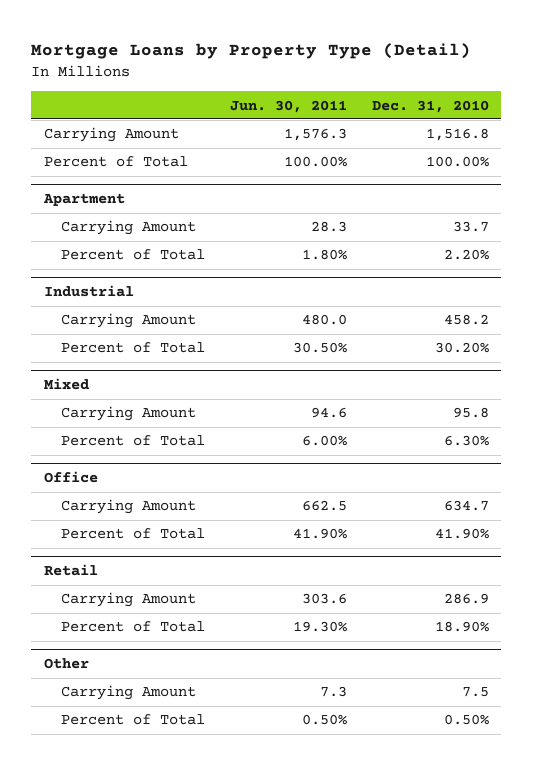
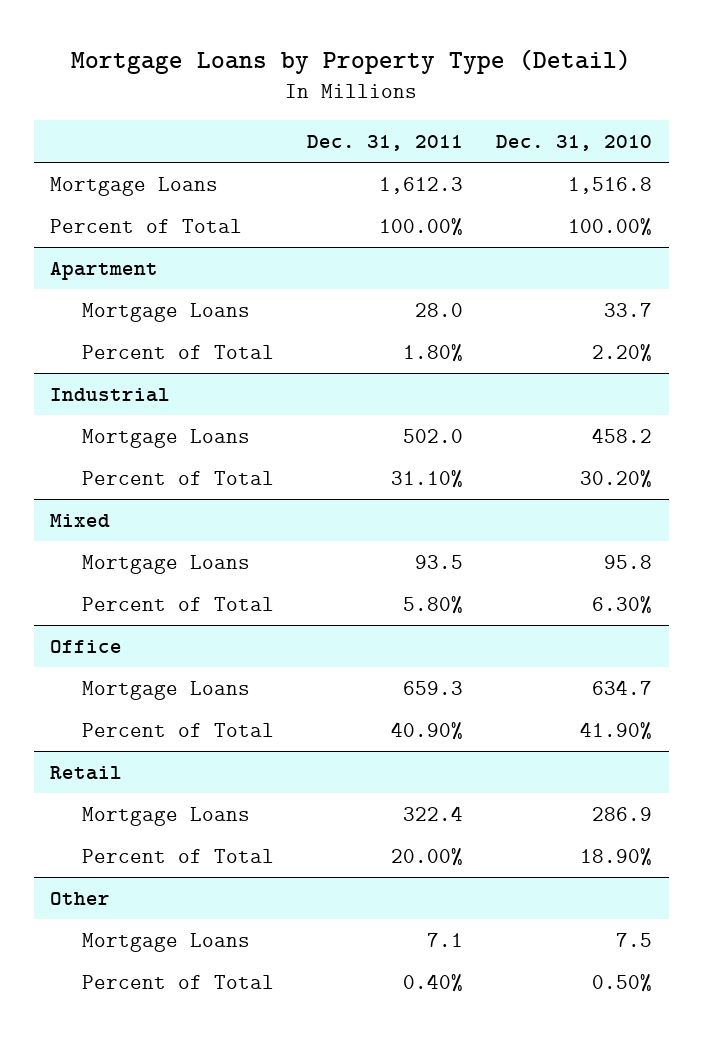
[230,99,348,113] Jun. 30, 2011 -> none
none -> [307,135,464,152] Dec. 31, 2011
[43,127,179,143] Carrying Amount -> [49,176,218,196] Mortgage Loans
[61,220,197,236] Carrying Amount -> [82,302,251,322] Mortgage Loans
[61,313,197,329] Carrying Amount -> [82,428,251,448] Mortgage Loans
[61,406,197,422] Carrying Amount -> [82,554,251,574] Mortgage Loans
[61,499,197,515] Carrying Amount -> [82,680,251,700] Mortgage Loans
[61,592,197,608] Carrying Amount -> [82,806,251,826] Mortgage Loans
[61,685,197,701] Carrying Amount -> [82,932,251,952] Mortgage Loans

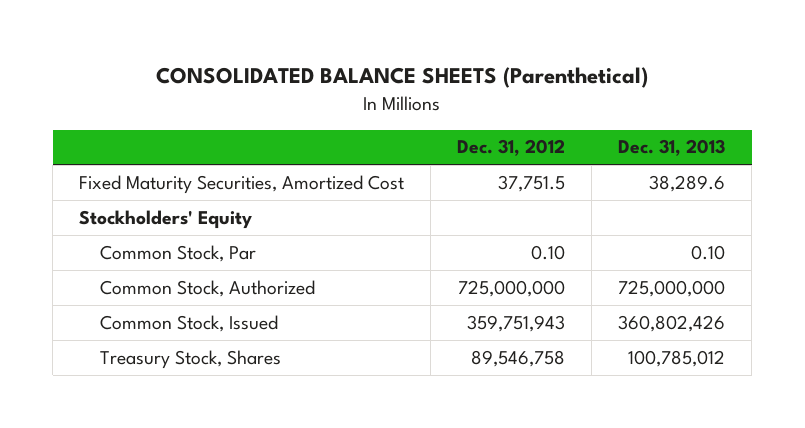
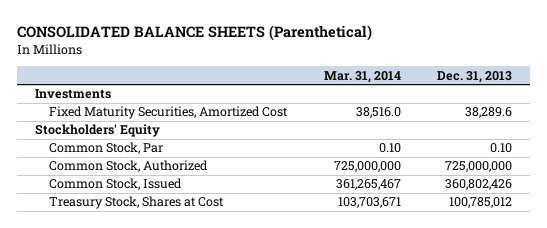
[457,139,566,157] Dec. 31, 2012 -> none
none -> [323,70,401,83] Mar. 31, 2014
none -> [35,89,112,100] Investments
[99,349,281,369] Treasury Stock, Shares -> [49,196,225,210] Treasury Stock, Shares at Cost

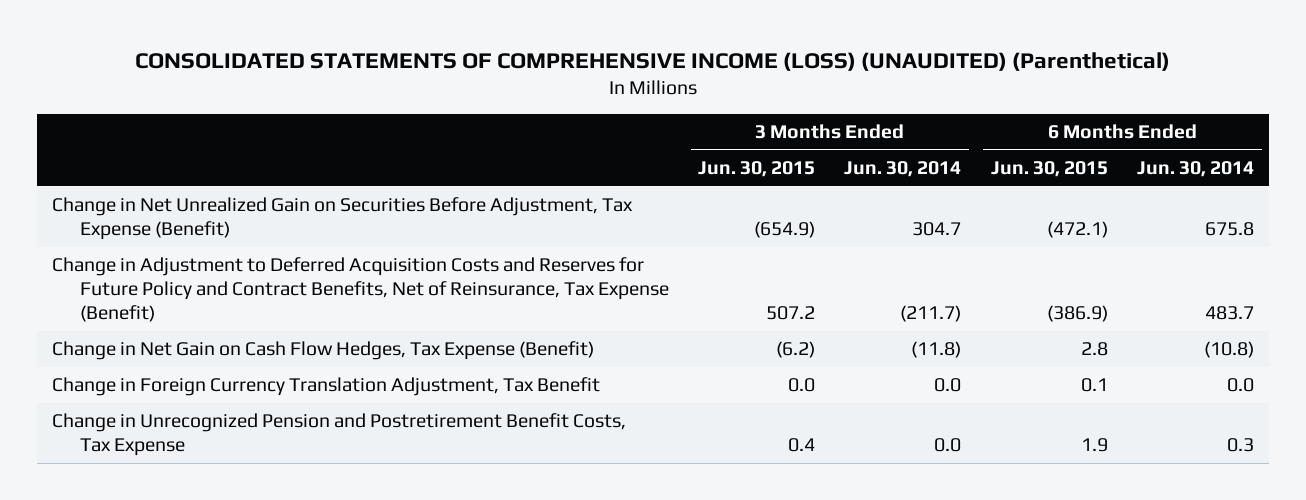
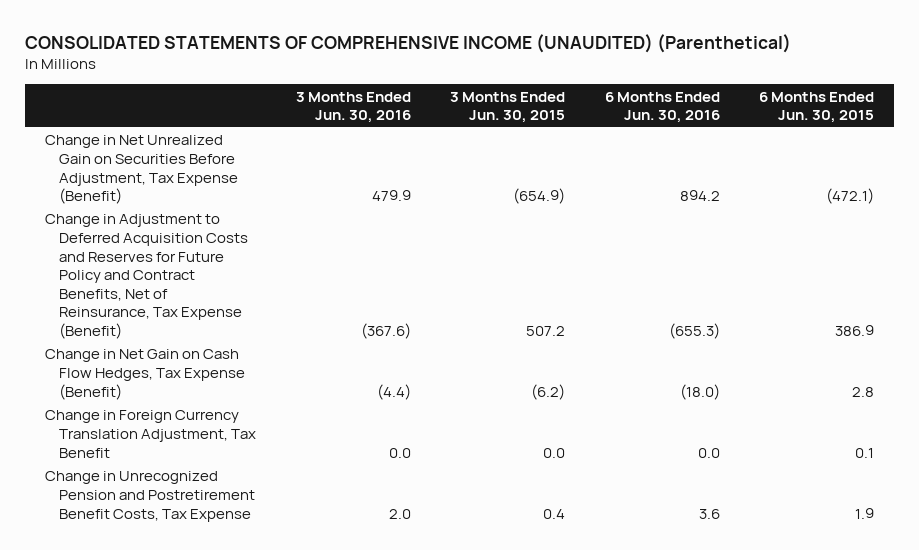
[135,51,1171,71] CONSOLIDATED STATEMENTS OF COMPREHENSIVE INCOME (LOSS) (UNAUDITED) (Parenthetical) -> [24,33,791,53] CONSOLIDATED STATEMENTS OF COMPREHENSIVE INCOME (UNAUDITED) (Parenthetical)
[844,161,962,178] Jun. 30, 2014 -> none
[1137,161,1255,178] Jun. 30, 2014 -> none
none -> [295,91,411,124] 3 Months Ended Jun. 30, 2016
none -> [604,91,720,124] 6 Months Ended Jun. 30, 2016
[1046,305,1108,323] (386.9) -> [835,324,875,336] 386.9

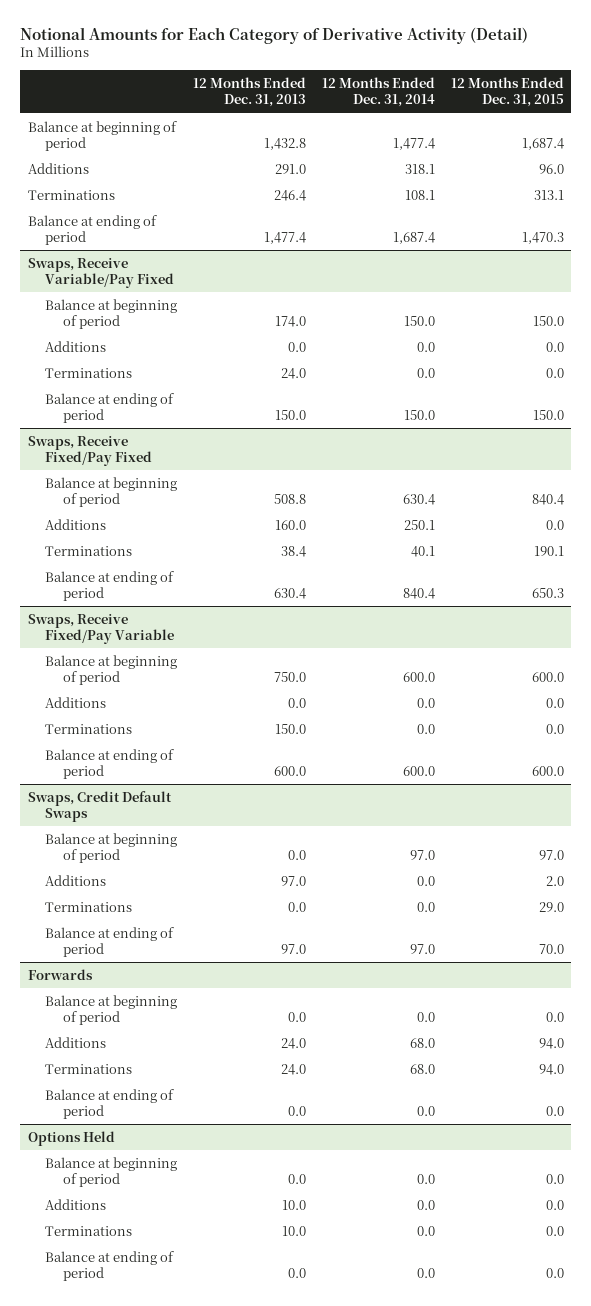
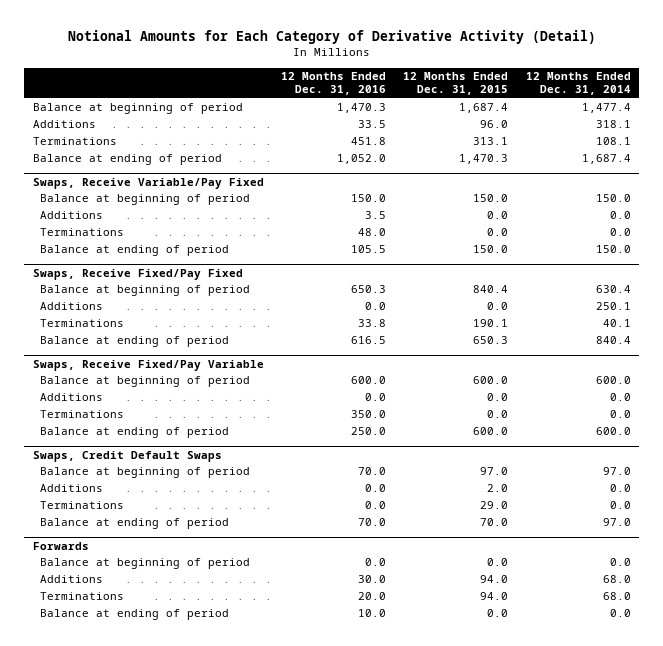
[193,77,307,108] 12 Months Ended Dec. 31, 2013 -> none
none -> [280,72,386,96] 12 Months Ended Dec. 31, 2016
[27,1130,115,1146] Options Held -> none
[45,1156,178,1187] Balance at beginning of period -> none
[45,1198,107,1210] Additions -> none
[45,1225,133,1236] Terminations -> none
[45,1250,175,1281] Balance at ending of period -> none

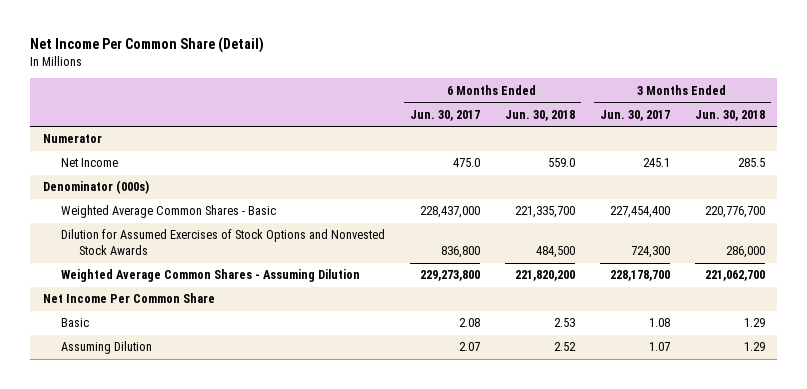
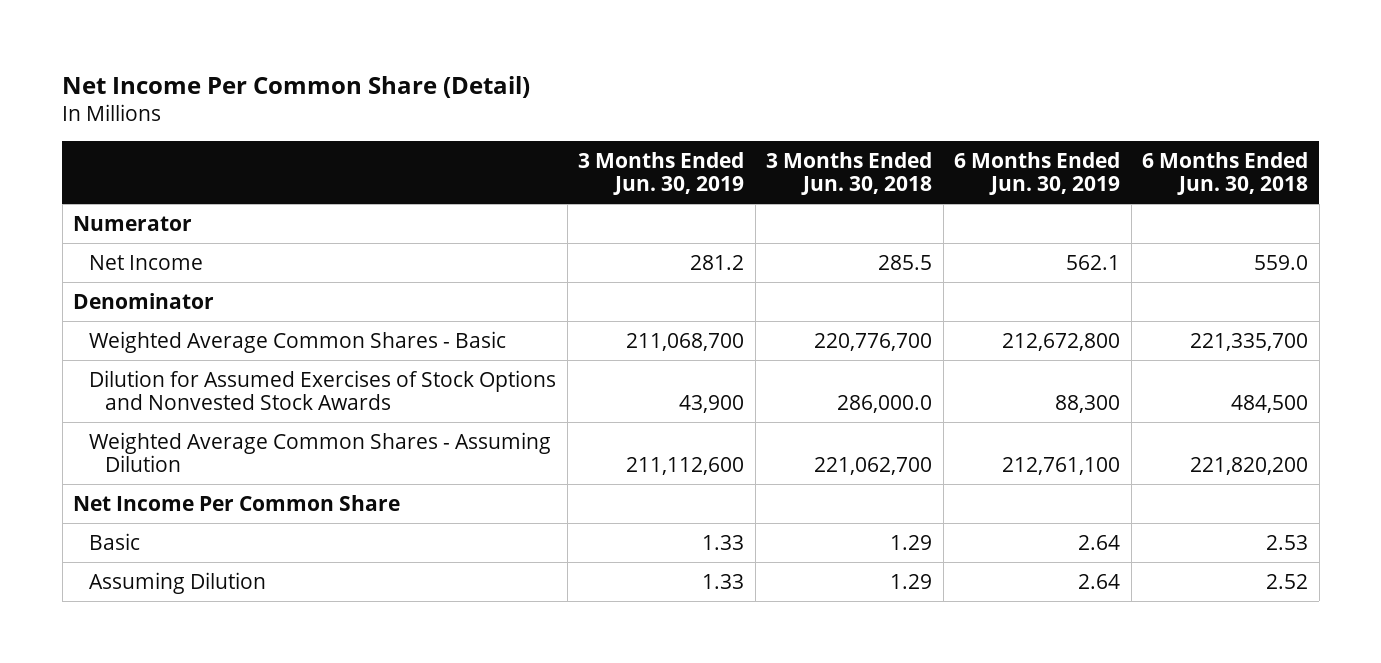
[409,109,480,121] Jun. 30, 2017 -> none
[599,109,670,121] Jun. 30, 2017 -> none
none -> [578,151,745,195] 3 Months Ended Jun. 30, 2019
none -> [954,151,1121,195] 6 Months Ended Jun. 30, 2019
[42,180,149,195] Denominator (000s) -> [73,292,215,309] Denominator
[725,246,765,259] 286,000 -> [837,394,933,413] 286,000.0

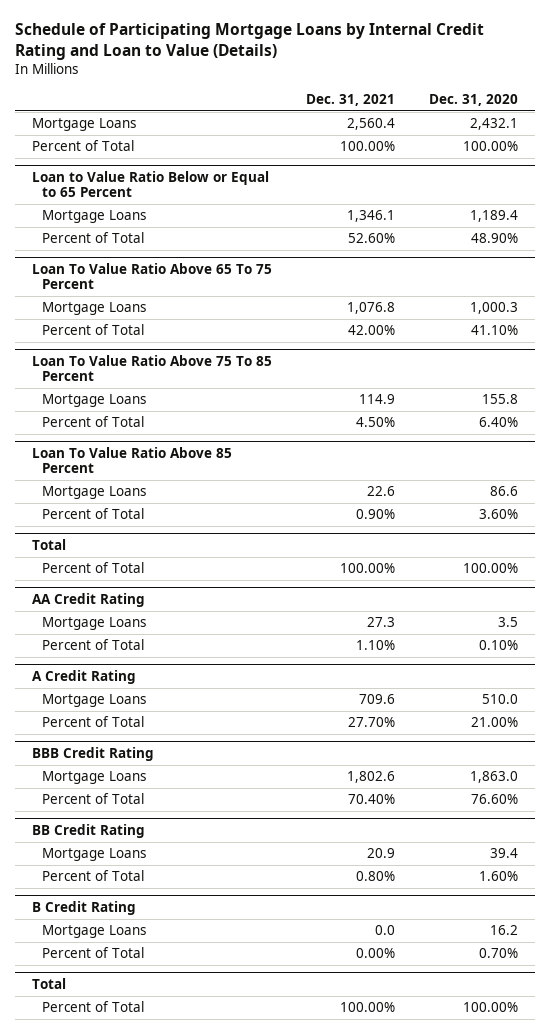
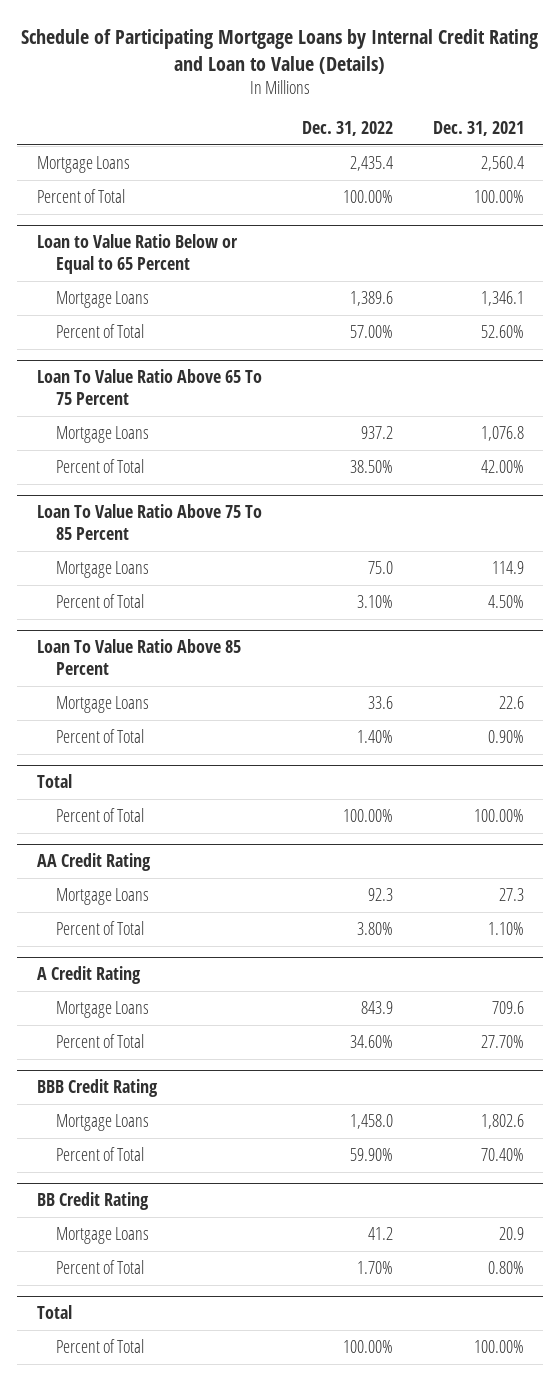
[428,93,518,106] Dec. 31, 2020 -> none
none -> [301,121,393,137] Dec. 31, 2022
[31,901,136,916] B Credit Rating -> none
[42,925,147,939] Mortgage Loans -> none
[42,947,145,959] Percent of Total -> none

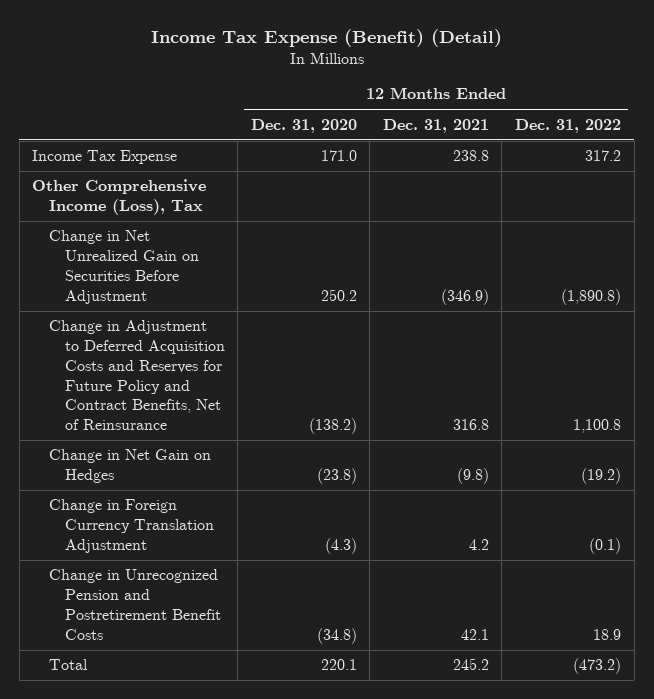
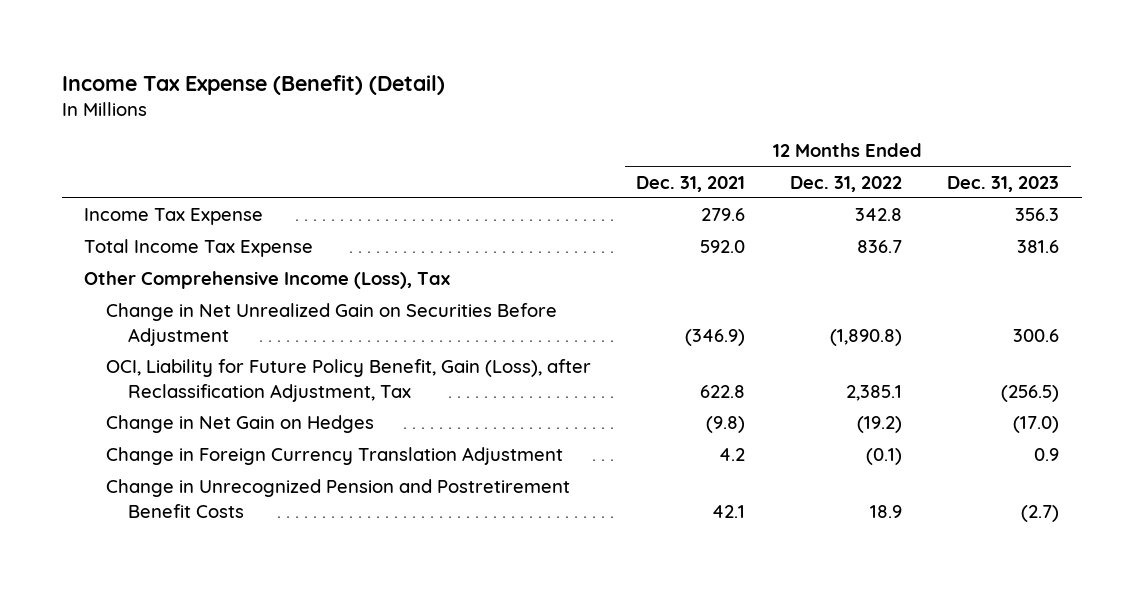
[250,118,357,133] Dec. 31, 2020 -> none
none -> [947,175,1060,192] Dec. 31, 2023
[452,150,489,162] 238.8 -> [701,208,746,222] 279.6
[585,150,622,162] 317.2 -> [855,208,903,222] 342.8
none -> [84,239,314,258] Total Income Tax Expense
[48,320,225,431] Change in Adjustment to Deferred Acquisition Costs and Reserves for Future Policy and Contract Benefits, Net of Reinsurance -> none
none -> [106,359,592,402] OCI, Liability for Future Policy Benefit, Gain (Loss), after Reclassification Adjustment, Tax
[48,659,88,671] Total -> none

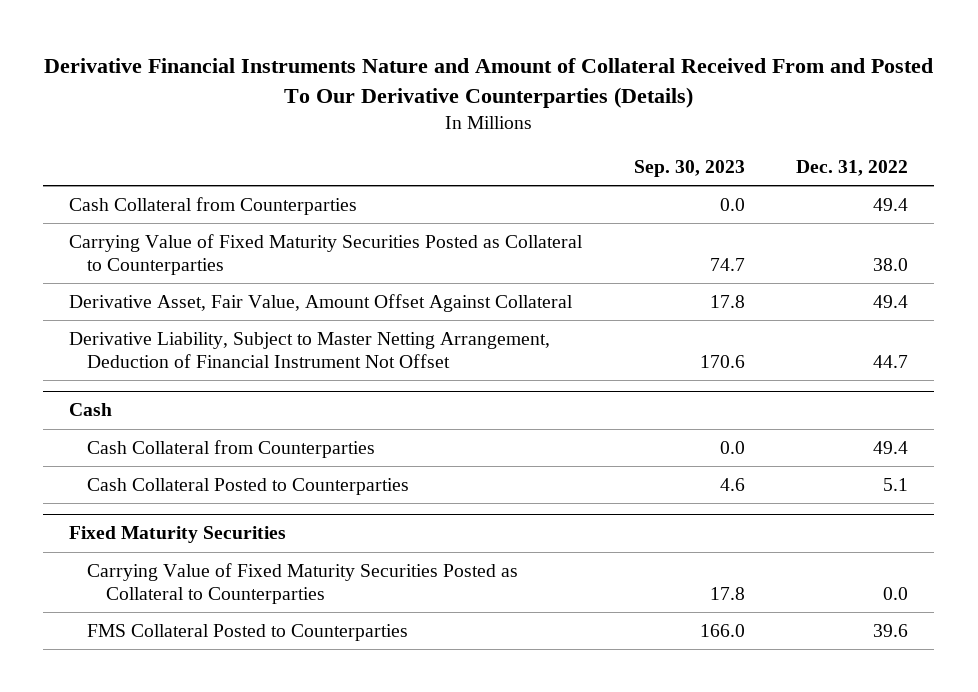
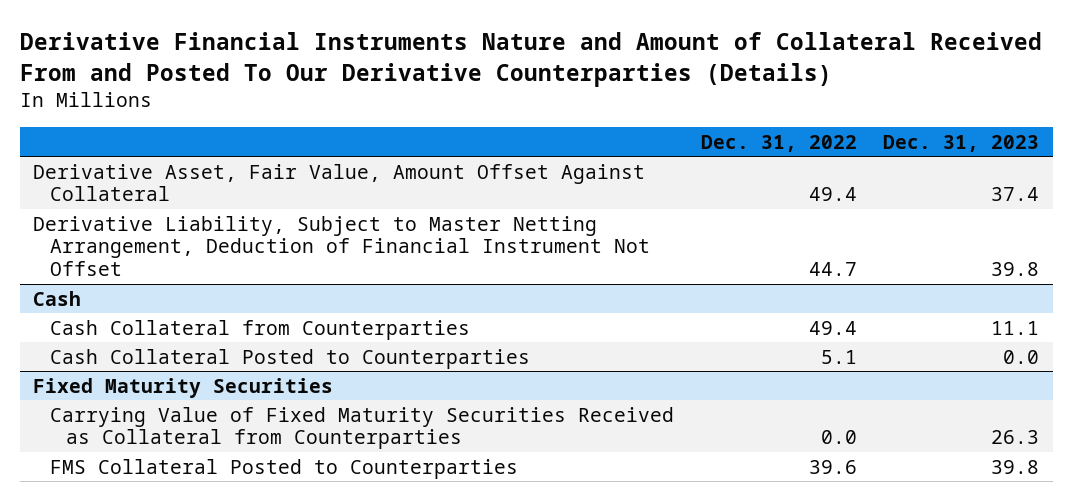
[633,160,745,178] Sep. 30, 2023 -> none
none -> [883,134,1040,152] Dec. 31, 2023
[69,196,358,215] Cash Collateral from Counterparties -> none
[69,233,584,276] Carrying Value of Fixed Maturity Securities Posted as Collateral to Counterparties -> none
[87,562,519,605] Carrying Value of Fixed Maturity Securities Posted as Collateral to Counterparties -> [49,406,674,450] Carrying Value of Fixed Maturity Securities Received as Collateral from Counterparties

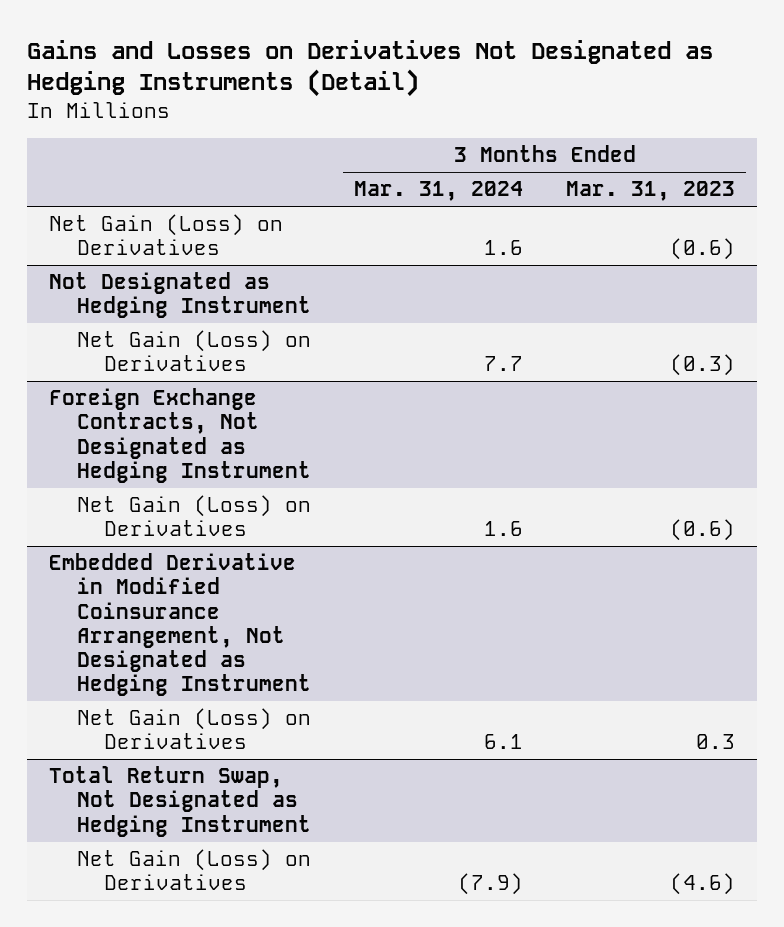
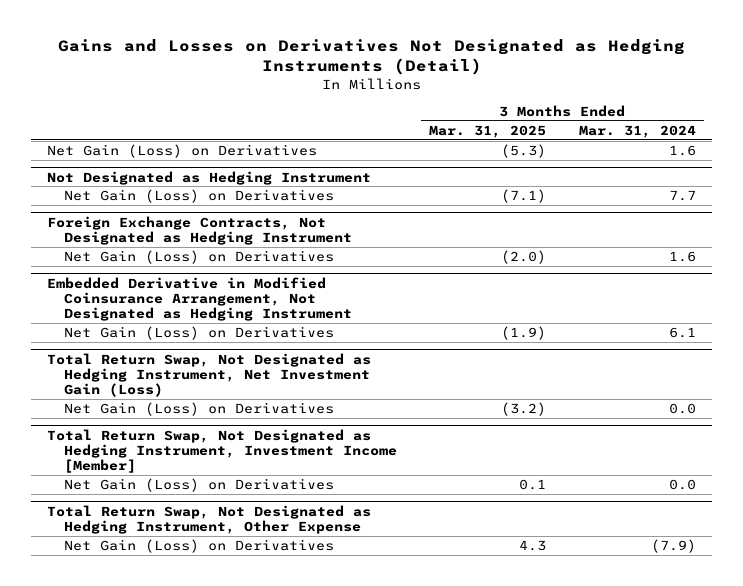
[566,181,736,202] Mar. 31, 2023 -> none
none -> [429,124,547,138] Mar. 31, 2025
none -> [47,352,372,397] Total Return Swap, Not Designated as Hedging Instrument, Net Investment Gain (Loss)
none -> [63,401,334,416] Net Gain (Loss) on Derivatives
none -> [47,428,397,473] Total Return Swap, Not Designated as Hedging Instrument, Investment Income [Member]
none -> [63,477,334,492] Net Gain (Loss) on Derivatives
[48,766,311,837] Total Return Swap, Not Designated as Hedging Instrument -> [47,504,372,534] Total Return Swap, Not Designated as Hedging Instrument, Other Expense

